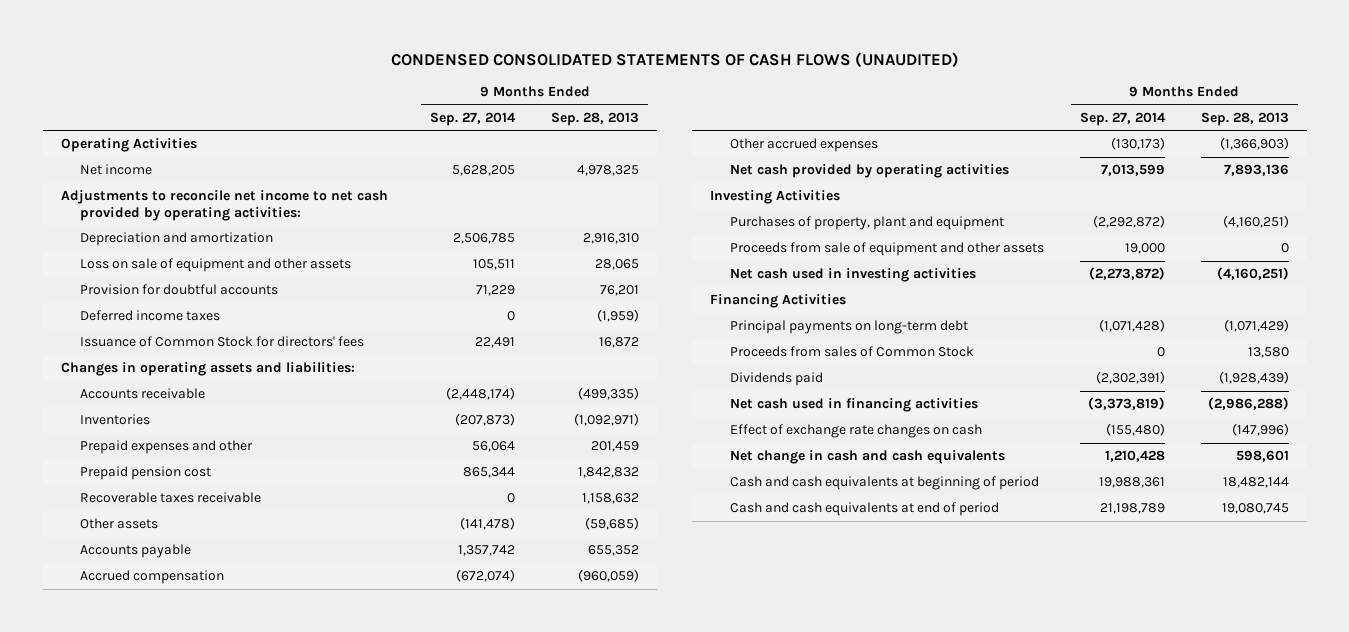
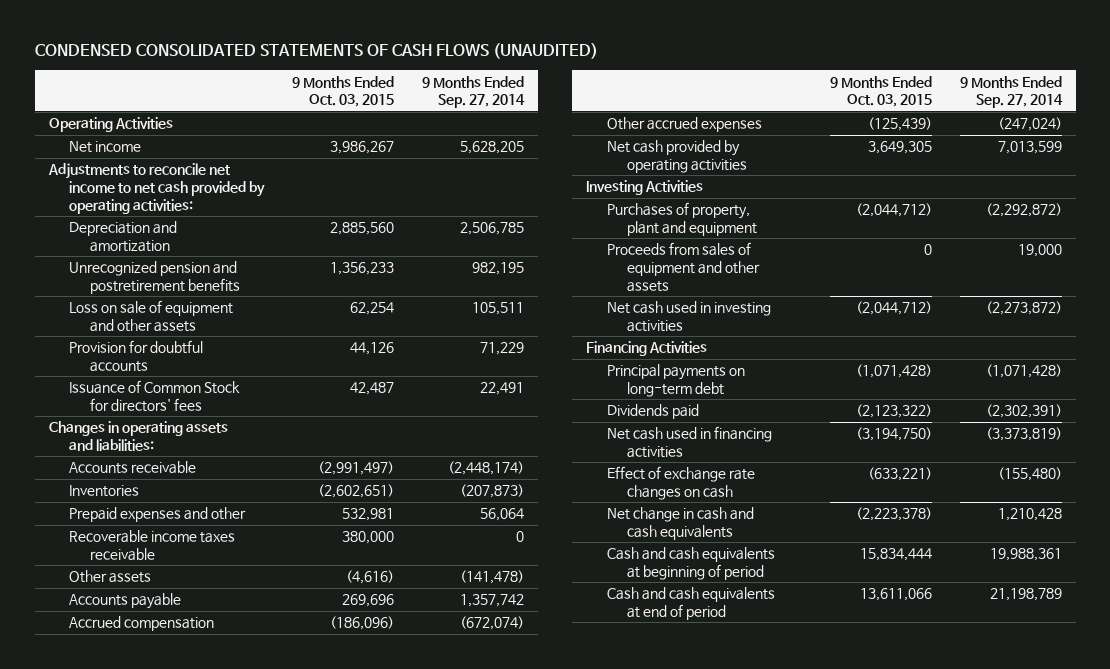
[551,112,640,127] Sep. 28, 2013 -> none
none -> [292,75,395,108] 9 Months Ended Oct. 03, 2015
none -> [69,261,240,294] Unrecognized pension and postretirement benefits
[80,310,221,322] Deferred income taxes -> none
[80,466,212,481] Prepaid pension cost -> none
[80,492,262,504] Recoverable taxes receivable -> [69,530,236,561] Recoverable income taxes receivable
[1110,137,1165,151] (130,173) -> [997,117,1062,132] (247,024)
[730,242,1045,257] Proceeds from sale of equipment and other assets -> [606,242,761,292] Proceeds from sales of equipment and other assets
[730,346,975,358] Proceeds from sales of Common Stock -> none

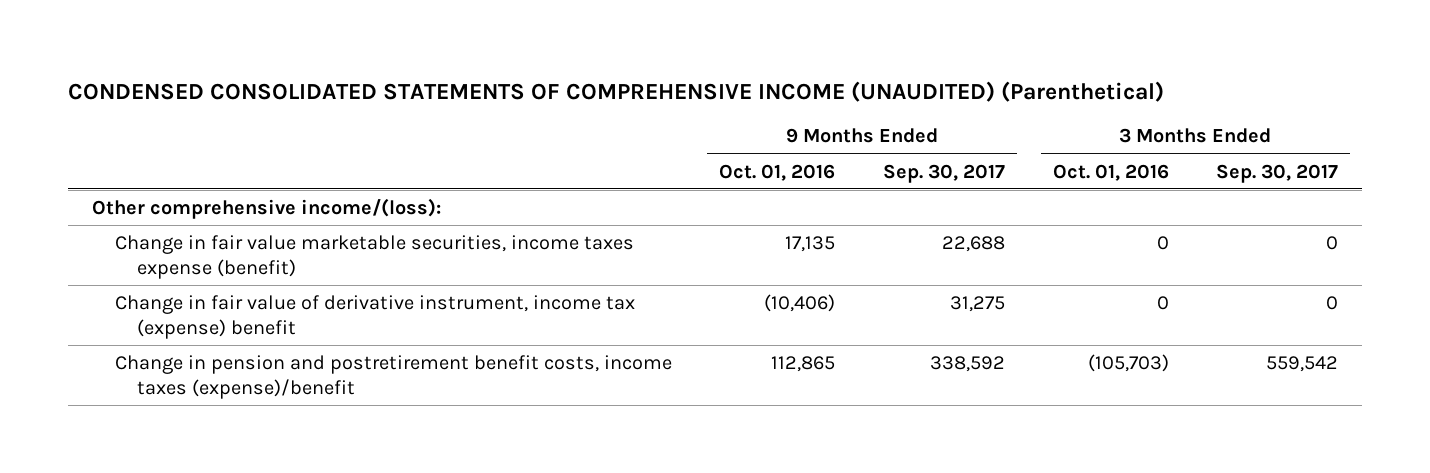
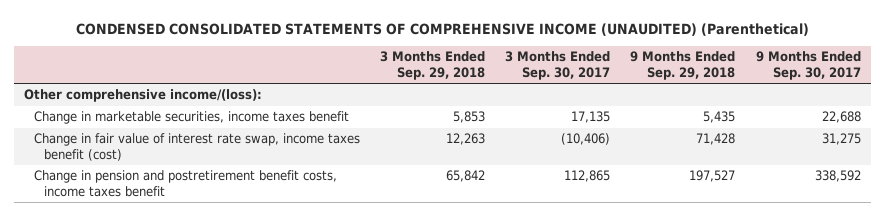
[719,163,836,181] Oct. 01, 2016 -> none
[1052,163,1169,181] Oct. 01, 2016 -> none
none -> [380,51,486,80] 3 Months Ended Sep. 29, 2018
none -> [630,51,736,80] 9 Months Ended Sep. 29, 2018
[114,234,634,279] Change in fair value marketable securities, income taxes expense (benefit) -> [33,111,349,125] Change in marketable securities, income taxes benefit
[1326,235,1339,250] 0 -> [571,111,611,124] 17,135
[114,294,635,339] Change in fair value of derivative instrument, income tax (expense) benefit -> [33,133,360,161] Change in fair value of interest rate swap, income taxes benefit (cost)
[1326,295,1339,310] 0 -> [561,133,611,146] (10,406)
[114,354,672,399] Change in pension and postretirement benefit costs, income taxes (expense)/benefit -> [33,170,337,197] Change in pension and postretirement benefit costs, income taxes benefit
[1266,355,1339,372] 559,542 -> [564,170,611,183] 112,865

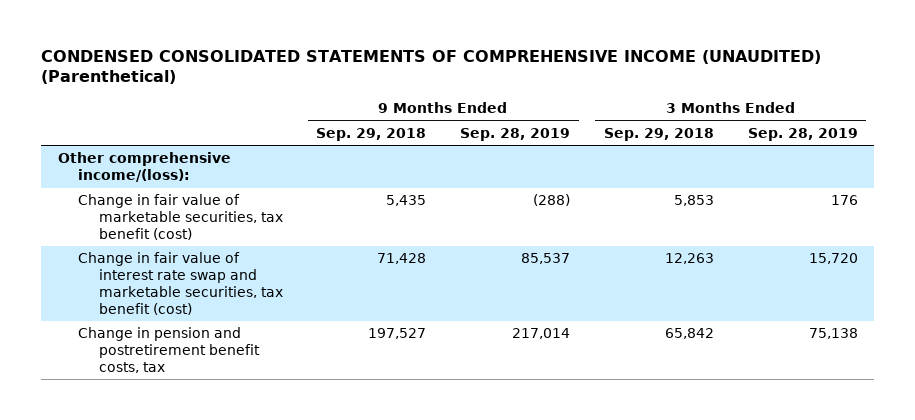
[505,51,611,80] 3 Months Ended Sep. 30, 2017 -> none
[755,51,861,80] 9 Months Ended Sep. 30, 2017 -> none
none -> [460,127,571,141] Sep. 28, 2019
none -> [747,127,858,141] Sep. 28, 2019
[33,111,349,125] Change in marketable securities, income taxes benefit -> [78,194,283,240] Change in fair value of marketable securities, tax benefit (cost)
[33,133,360,161] Change in fair value of interest rate swap, income taxes benefit (cost) -> [78,252,283,315] Change in fair value of interest rate swap and marketable securities, tax benefit (cost)
[33,170,337,197] Change in pension and postretirement benefit costs, income taxes benefit -> [78,327,260,373] Change in pension and postretirement benefit costs, tax

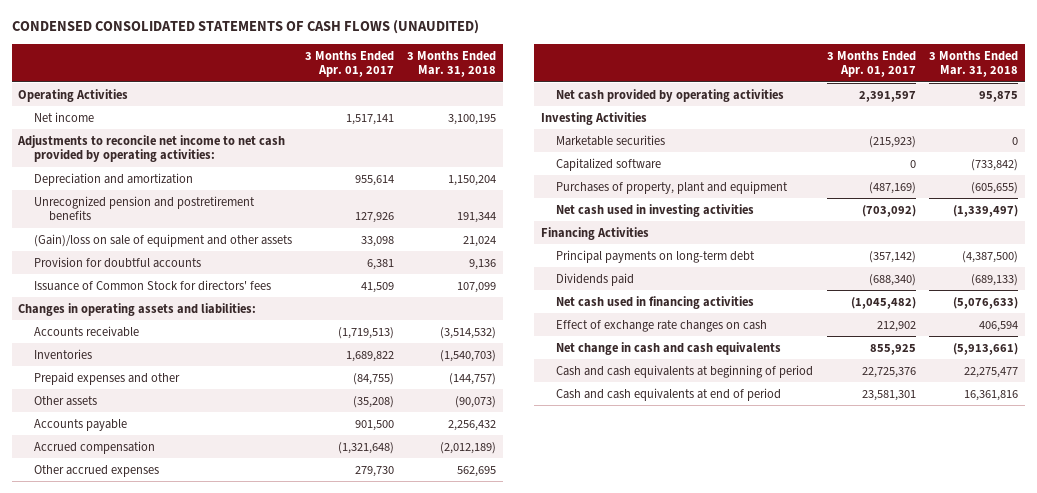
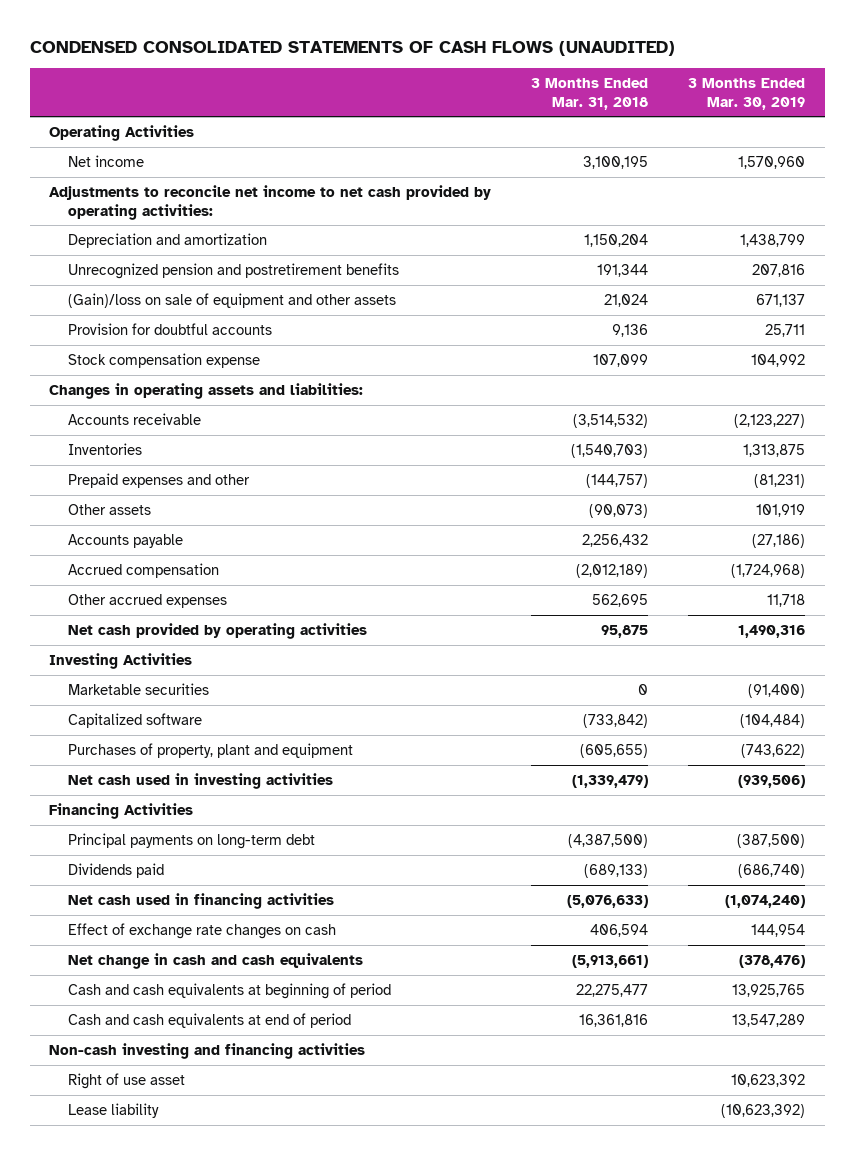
[305,50,395,78] 3 Months Ended Apr. 01, 2017 -> none
none -> [687,77,805,110] 3 Months Ended Mar. 30, 2019
[33,279,271,291] Issuance of Common Stock for directors' fees -> [67,352,260,368] Stock compensation expense
[953,204,1019,217] (1,339,497) -> [572,774,649,788] (1,339,479)
none -> [49,1042,366,1059] Non-cash investing and financing activities
none -> [67,1072,185,1089] Right of use asset
none -> [67,1102,159,1118] Lease liability

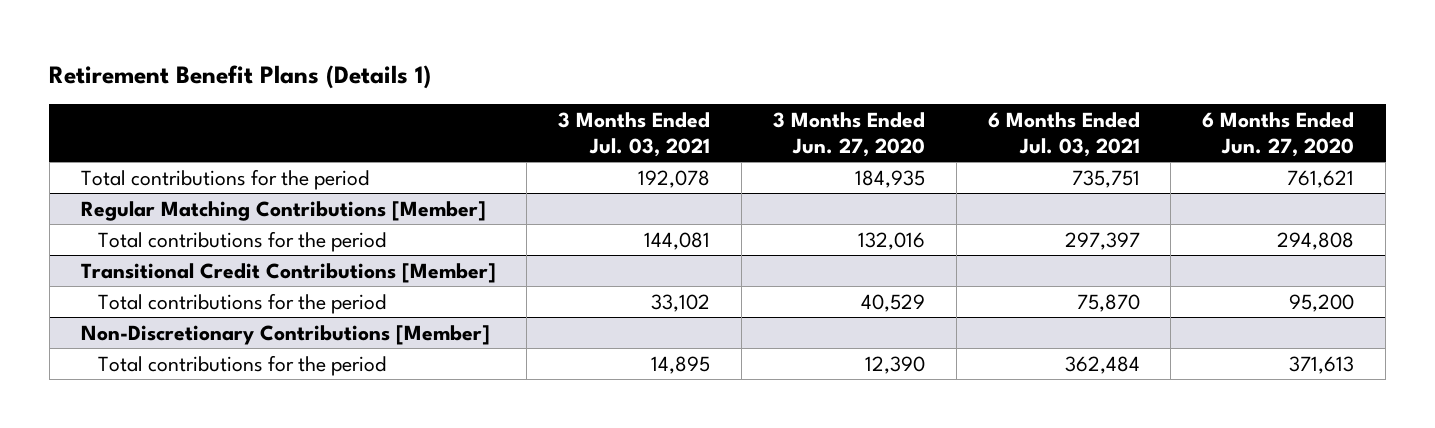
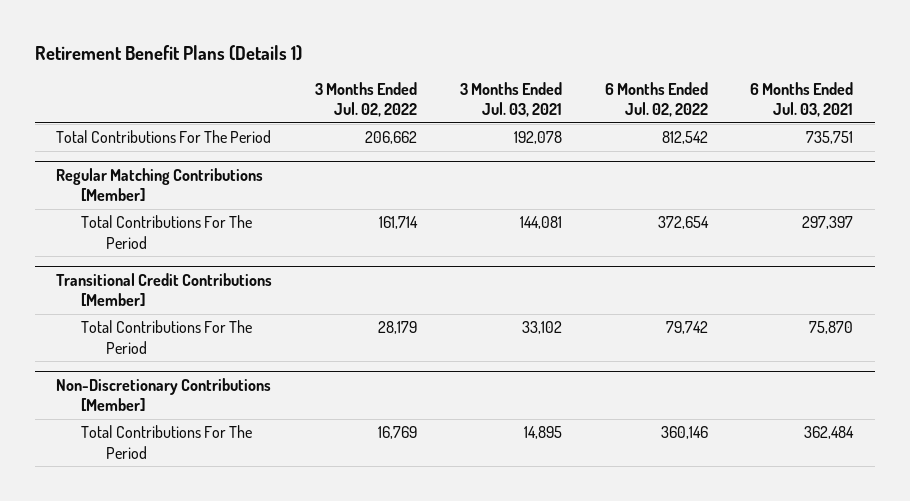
[772,111,925,157] 3 Months Ended Jun. 27, 2020 -> none
[1202,111,1355,157] 6 Months Ended Jun. 27, 2020 -> none
none -> [315,81,418,118] 3 Months Ended Jul. 02, 2022
none -> [604,81,708,118] 6 Months Ended Jul. 02, 2022
[80,168,369,190] Total contributions for the period -> [56,130,272,144] Total Contributions For The Period
[97,230,386,252] Total contributions for the period -> [80,215,252,249] Total Contributions For The Period
[97,292,386,314] Total contributions for the period -> [80,320,252,354] Total Contributions For The Period
[97,354,386,376] Total contributions for the period -> [80,425,252,459] Total Contributions For The Period

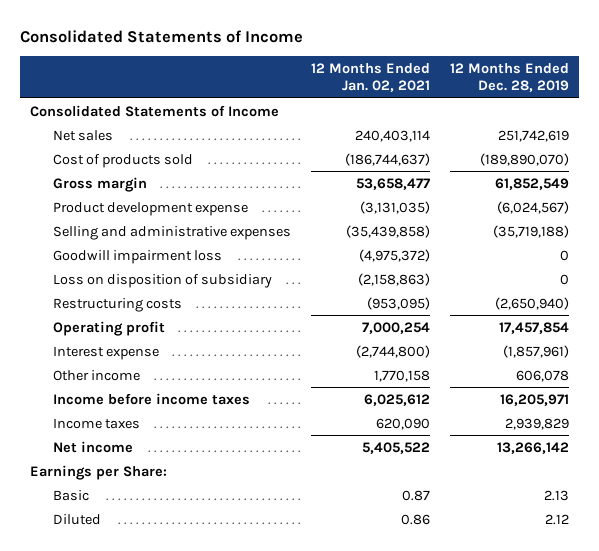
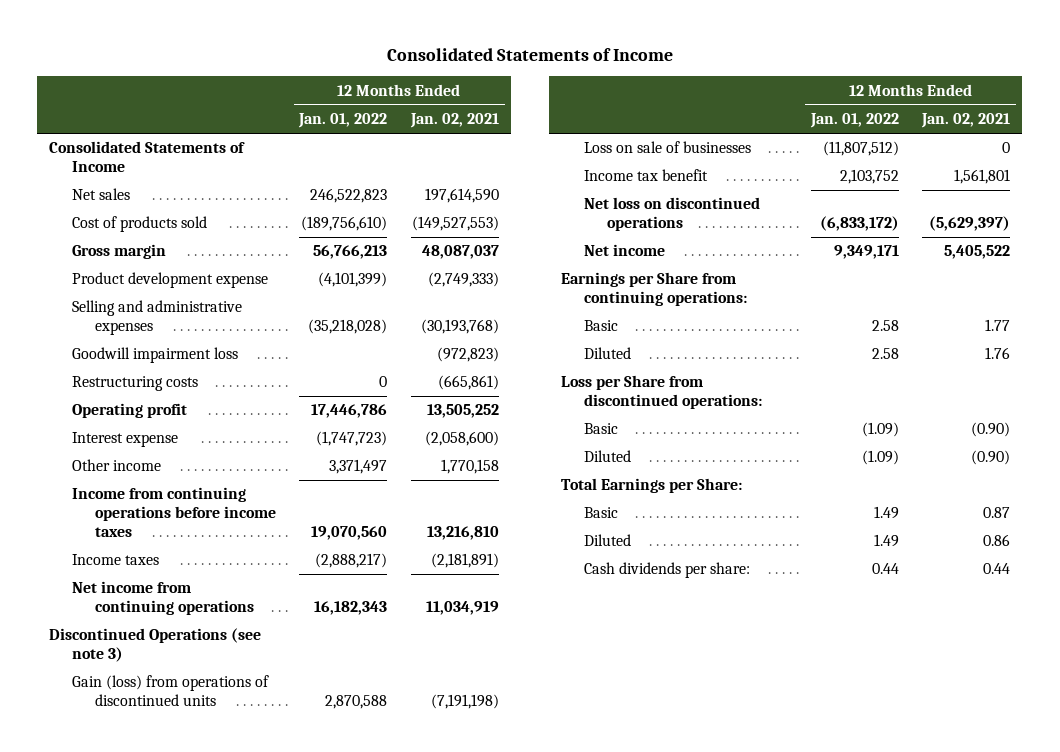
[450,63,570,92] 12 Months Ended Dec. 28, 2019 -> none
none -> [298,113,388,129] Jan. 01, 2022
[52,273,272,288] Loss on disposition of subsidiary -> none
[354,129,430,142] 240,403,114 -> [424,188,499,204] 197,614,590
[344,152,430,166] (186,744,637) -> [411,216,499,232] (149,527,553)
[355,177,430,190] 53,658,477 -> [421,245,499,260] 48,087,037
[359,200,430,214] (3,131,035) -> [427,272,499,288] (2,749,333)
[345,224,430,238] (35,439,858) -> [420,319,499,335] (30,193,768)
[358,248,430,262] (4,975,372) -> [436,347,499,363] (972,823)
[366,296,430,310] (953,095) -> [437,375,499,391] (665,861)
[361,321,430,334] 7,000,254 -> [426,404,499,419] 13,505,252
[355,344,430,358] (2,744,800) -> [424,431,499,447] (2,058,600)
[52,392,250,405] Income before income taxes -> [72,487,277,537] Income from continuing operations before income taxes
[363,393,430,406] 6,025,612 -> [426,525,499,540] 13,216,810
[375,417,430,430] 620,090 -> [430,553,499,569] (2,181,891)
none -> [72,581,255,616] Net income from continuing operations
none -> [49,628,262,663] Discontinued Operations (see note 3)
none -> [72,675,270,707] Gain (loss) from operations of discontinued units
none -> [583,141,751,154] Loss on sale of businesses
none -> [583,169,708,182] Income tax benefit
none -> [583,197,760,232] Net loss on discontinued operations
none -> [560,272,747,307] Earnings per Share from continuing operations:
none -> [583,320,618,332] Basic
none -> [583,347,631,360] Diluted
none -> [560,375,762,410] Loss per Share from discontinued operations:
none -> [583,423,618,435] Basic
none -> [583,450,631,463] Diluted
[30,464,168,480] Earnings per Share: -> [560,478,742,494] Total Earnings per Share:
none -> [583,562,750,579] Cash dividends per share:

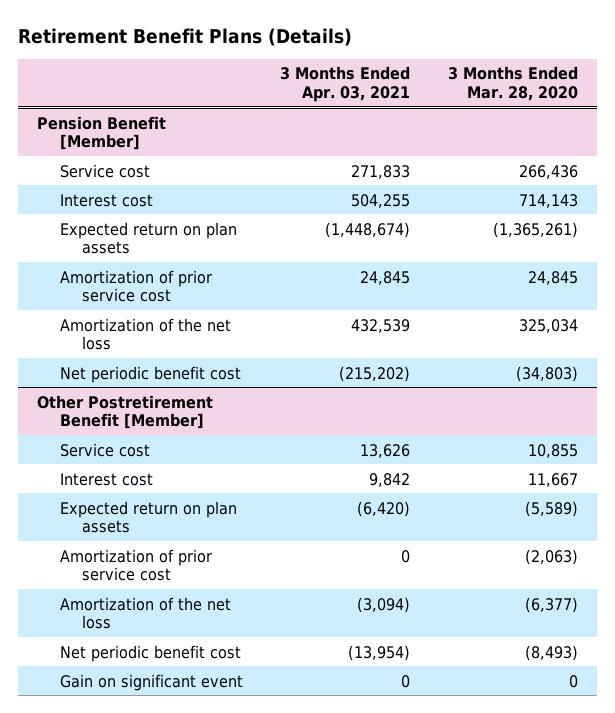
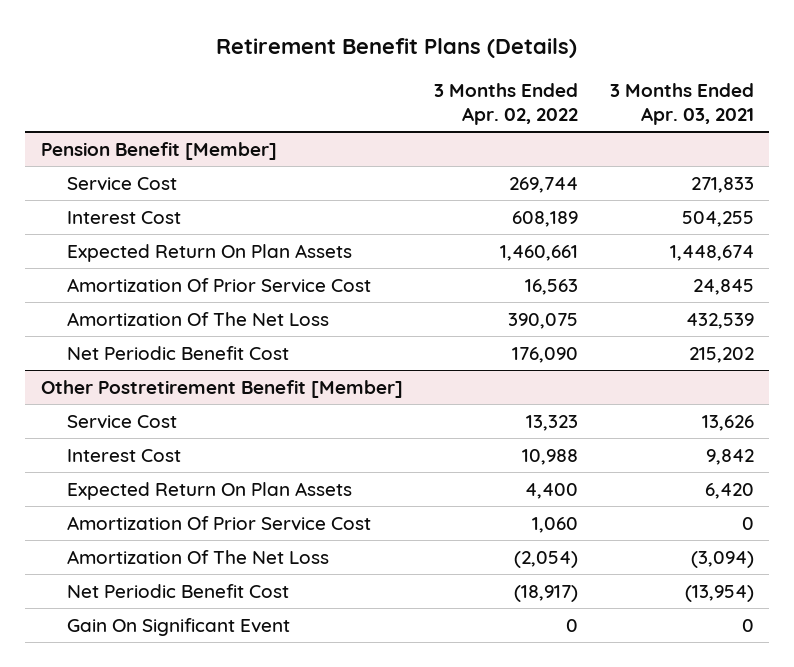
[448,66,579,101] 3 Months Ended Mar. 28, 2020 -> none
none -> [434,83,579,125] 3 Months Ended Apr. 02, 2022
[59,163,150,178] Service cost -> [66,176,177,191] Service Cost
[59,193,153,207] Interest cost -> [66,210,181,224] Interest Cost
[59,221,237,255] Expected return on plan assets -> [66,243,352,262] Expected Return On Plan Assets
[325,221,411,238] (1,448,674) -> [669,244,754,261] 1,448,674
[59,269,212,303] Amortization of prior service cost -> [66,277,371,293] Amortization Of Prior Service Cost
[59,317,231,351] Amortization of the net loss -> [66,311,329,326] Amortization Of The Net Loss
[59,365,241,383] Net periodic benefit cost -> [66,345,289,360] Net Periodic Benefit Cost
[339,365,411,382] (215,202) -> [688,346,754,363] 215,202
[59,442,150,457] Service cost -> [66,414,177,429] Service Cost
[59,472,153,486] Interest cost -> [66,448,181,462] Interest Cost
[59,500,237,534] Expected return on plan assets -> [66,481,352,500] Expected Return On Plan Assets
[357,500,411,517] (6,420) -> [704,482,754,499] 6,420
[59,548,212,582] Amortization of prior service cost -> [66,515,371,531] Amortization Of Prior Service Cost
[59,596,231,630] Amortization of the net loss -> [66,549,329,564] Amortization Of The Net Loss
[59,644,241,662] Net periodic benefit cost -> [66,583,289,598] Net Periodic Benefit Cost
[59,673,243,691] Gain on significant event -> [66,617,290,636] Gain On Significant Event

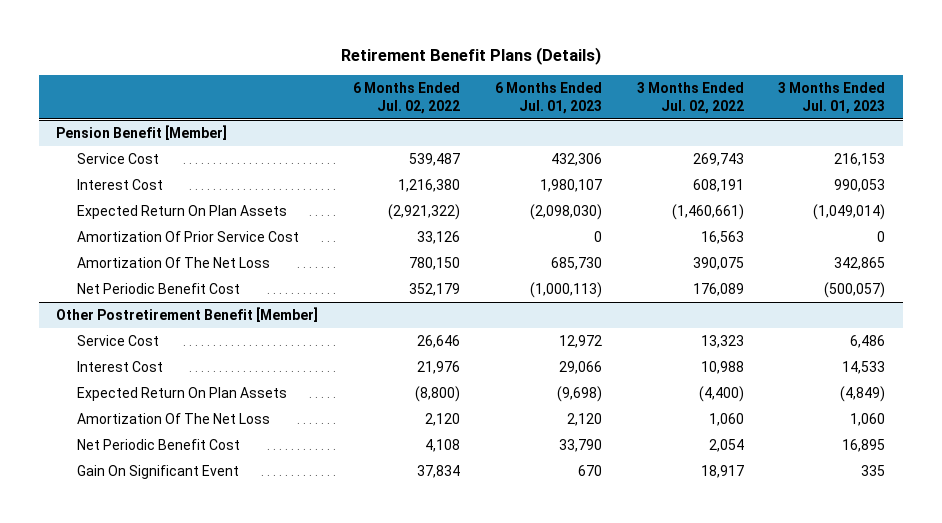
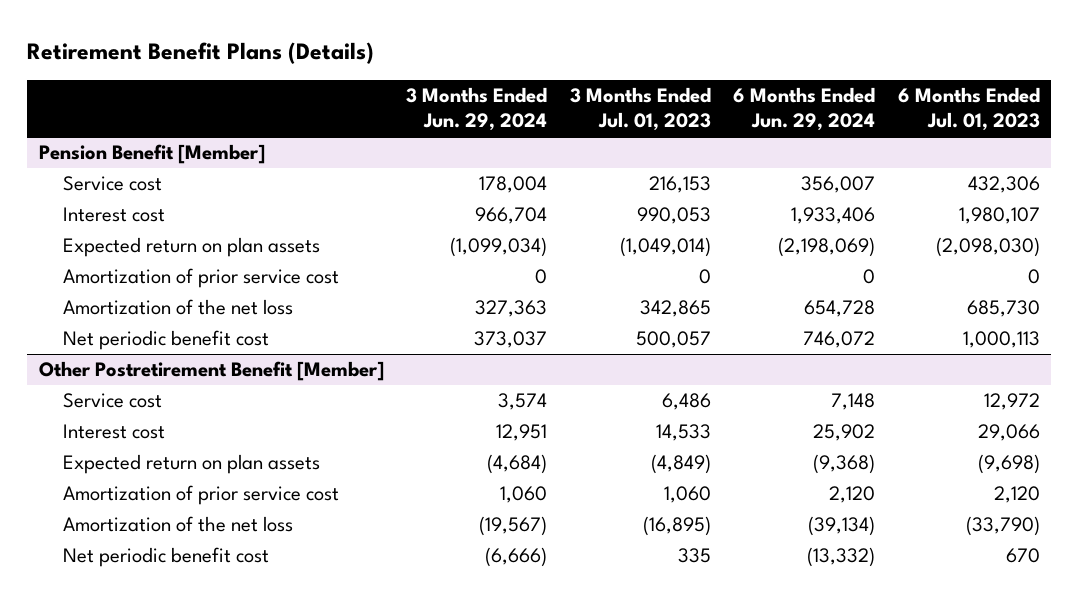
[353,82,461,114] 6 Months Ended Jul. 02, 2022 -> none
[636,82,744,114] 3 Months Ended Jul. 02, 2022 -> none
none -> [406,87,548,132] 3 Months Ended Jun. 29, 2024
none -> [733,87,876,132] 6 Months Ended Jun. 29, 2024
[77,153,160,165] Service Cost -> [63,176,163,192] Service cost
[77,179,164,191] Interest Cost -> [63,207,166,223] Interest cost
[77,205,288,220] Expected Return On Plan Assets -> [63,237,321,258] Expected return on plan assets
[77,231,300,243] Amortization Of Prior Service Cost -> [63,268,340,289] Amortization of prior service cost
[77,257,271,269] Amortization Of The Net Loss -> [63,299,294,316] Amortization of the net loss
[77,283,241,295] Net Periodic Benefit Cost -> [63,330,270,351] Net periodic benefit cost
[529,282,602,299] (1,000,113) -> [962,331,1040,349] 1,000,113
[824,282,886,299] (500,057) -> [635,331,711,349] 500,057
[77,465,240,480] Gain On Significant Event -> none
[77,335,160,347] Service Cost -> [63,393,163,409] Service cost
[77,361,164,373] Interest Cost -> [63,424,166,440] Interest cost
[77,387,288,402] Expected Return On Plan Assets -> [63,454,321,475] Expected return on plan assets
none -> [63,485,340,506] Amortization of prior service cost
[77,413,271,425] Amortization Of The Net Loss -> [63,516,294,533] Amortization of the net loss
[566,413,602,427] 2,120 -> [965,516,1040,537] (33,790)
[850,413,886,427] 1,060 -> [642,516,711,537] (16,895)
[77,439,241,451] Net Periodic Benefit Cost -> [63,547,270,568] Net periodic benefit cost
[558,439,602,453] 33,790 -> [1005,548,1040,564] 670
[842,439,886,453] 16,895 -> [677,548,711,564] 335

